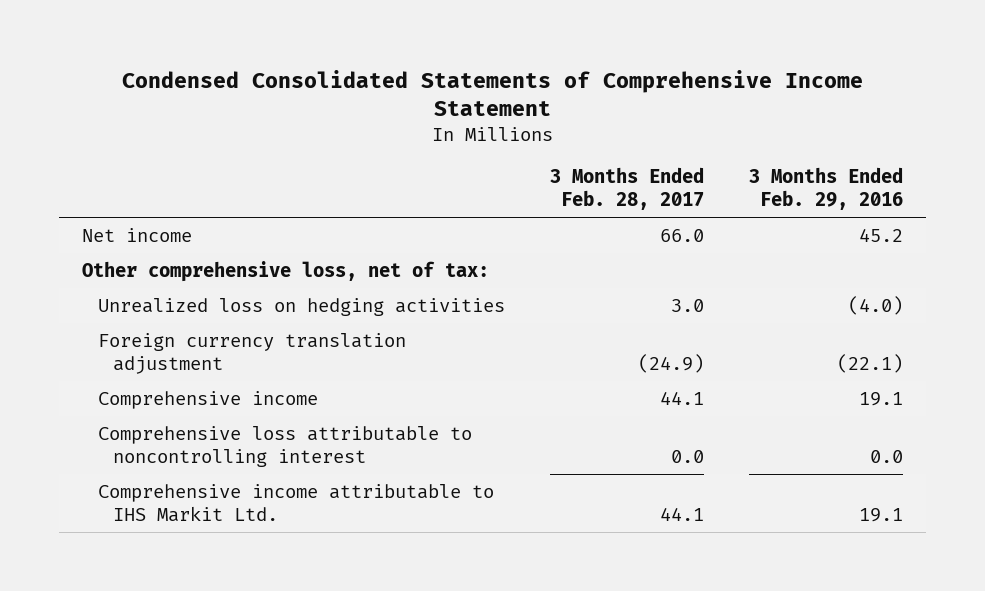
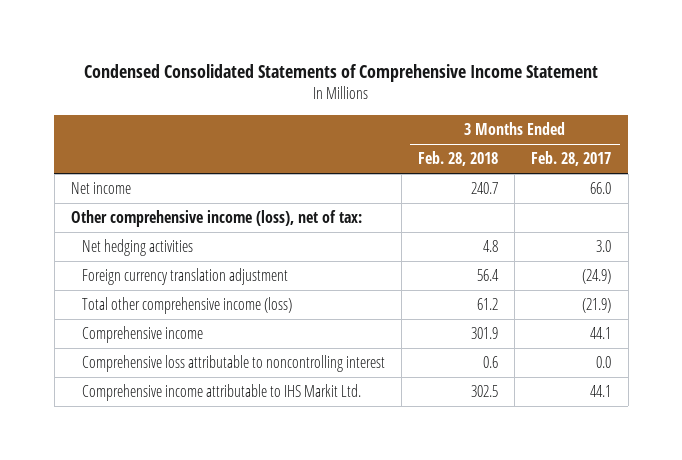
[749,167,904,210] 3 Months Ended Feb. 29, 2016 -> none
none -> [418,151,499,167] Feb. 28, 2018
[81,261,489,283] Other comprehensive loss, net of tax: -> [70,210,362,228] Other comprehensive income (loss), net of tax:
[97,298,505,317] Unrealized loss on hedging activities -> [81,239,193,257] Net hedging activities
none -> [81,297,292,315] Total other comprehensive income (loss)

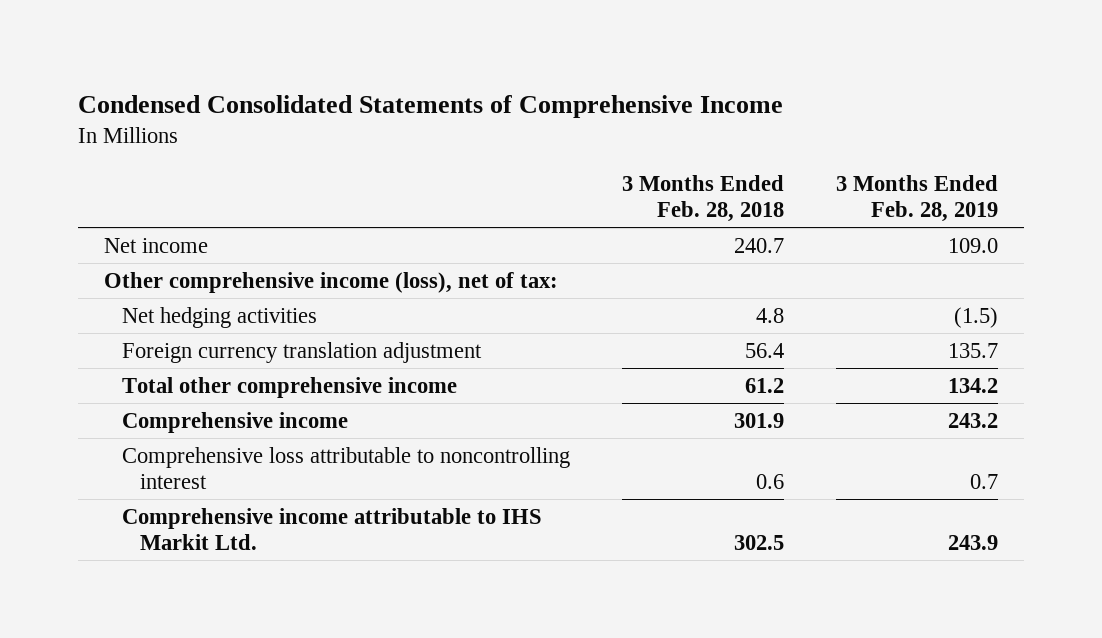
[84,64,599,83] Condensed Consolidated Statements of Comprehensive Income Statement -> [78,95,784,119] Condensed Consolidated Statements of Comprehensive Income
[531,151,612,167] Feb. 28, 2017 -> none
none -> [836,174,999,222] 3 Months Ended Feb. 28, 2019
[81,297,292,315] Total other comprehensive income (loss) -> [122,377,458,399] Total other comprehensive income

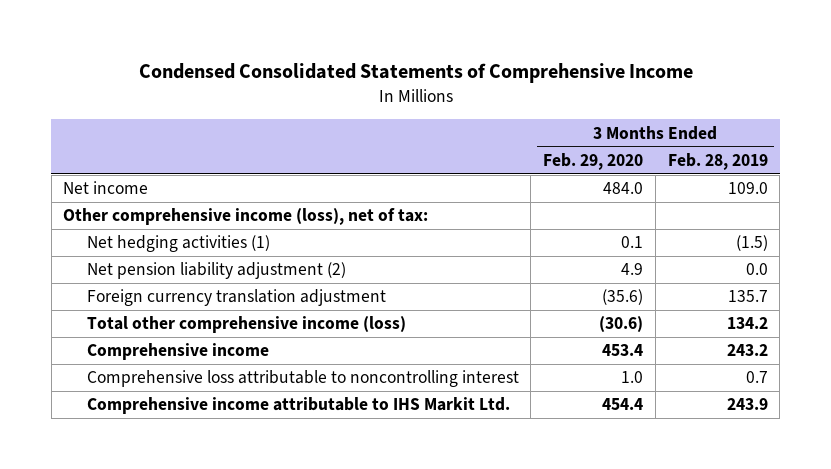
[622,174,785,222] 3 Months Ended Feb. 28, 2018 -> none
none -> [543,152,644,170] Feb. 29, 2020
[122,307,318,329] Net hedging activities -> [86,235,270,253] Net hedging activities (1)
none -> [86,262,346,280] Net pension liability adjustment (2)
[122,377,458,399] Total other comprehensive income -> [86,316,406,334] Total other comprehensive income (loss)

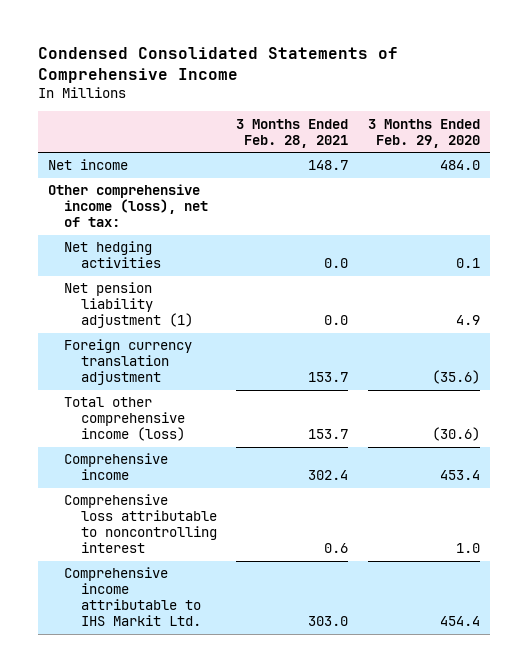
[667,152,768,170] Feb. 28, 2019 -> none
none -> [236,118,349,148] 3 Months Ended Feb. 28, 2021
[86,235,270,253] Net hedging activities (1) -> [64,241,161,269] Net hedging activities
[86,262,346,280] Net pension liability adjustment (2) -> [64,282,193,329] Net pension liability adjustment (1)

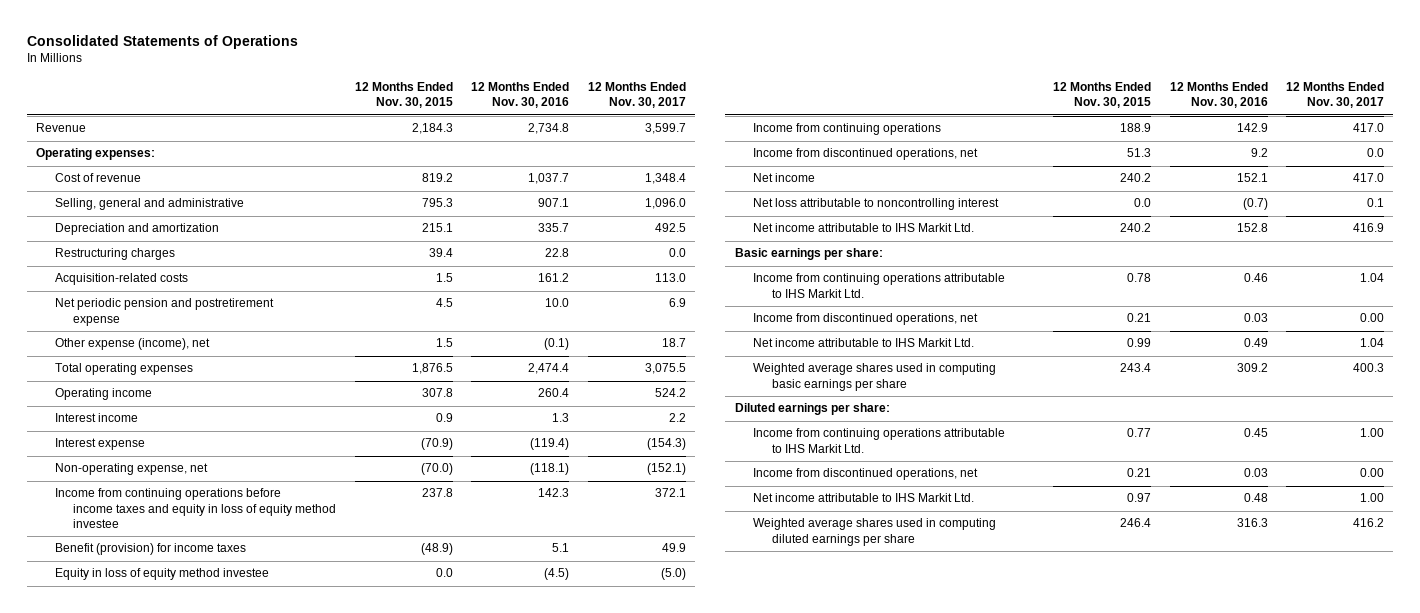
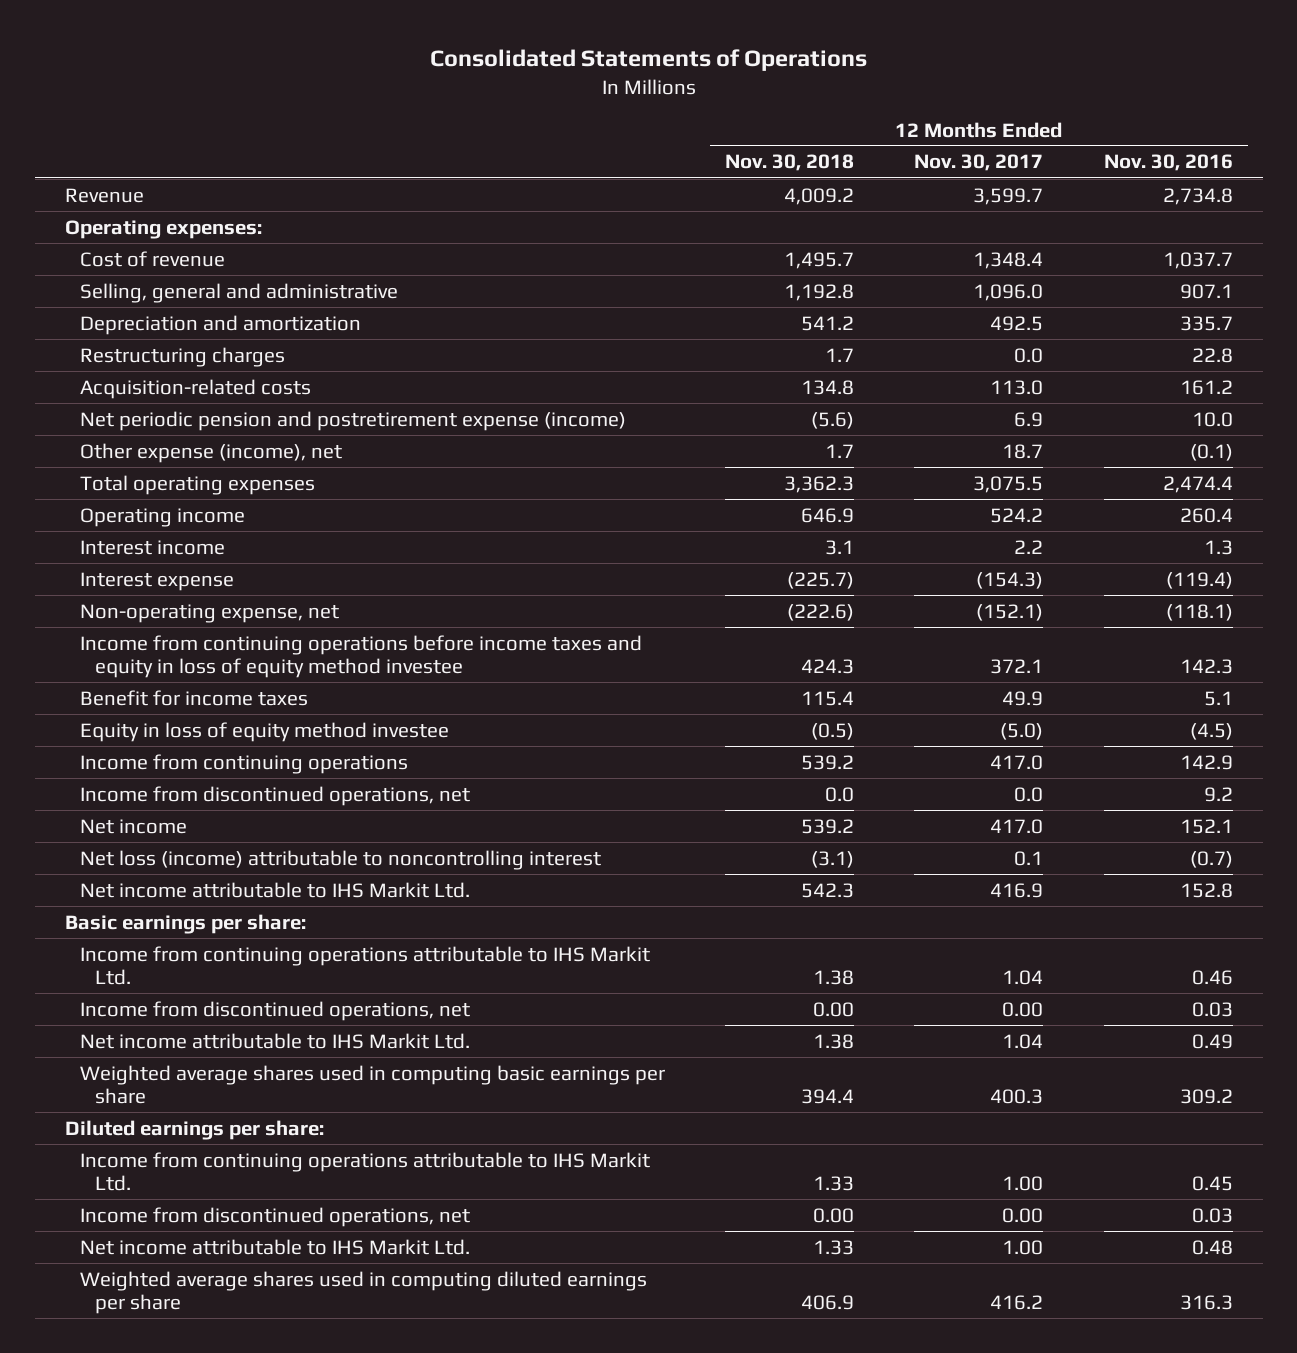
[354,82,453,109] 12 Months Ended Nov. 30, 2015 -> none
none -> [724,154,854,172] Nov. 30, 2018
[54,298,274,326] Net periodic pension and postretirement expense -> [79,410,626,431] Net periodic pension and postretirement expense (income)
[54,543,246,556] Benefit (provision) for income taxes -> [79,689,308,706] Benefit for income taxes
[753,198,1000,211] Net loss attributable to noncontrolling interest -> [79,849,601,870] Net loss (income) attributable to noncontrolling interest

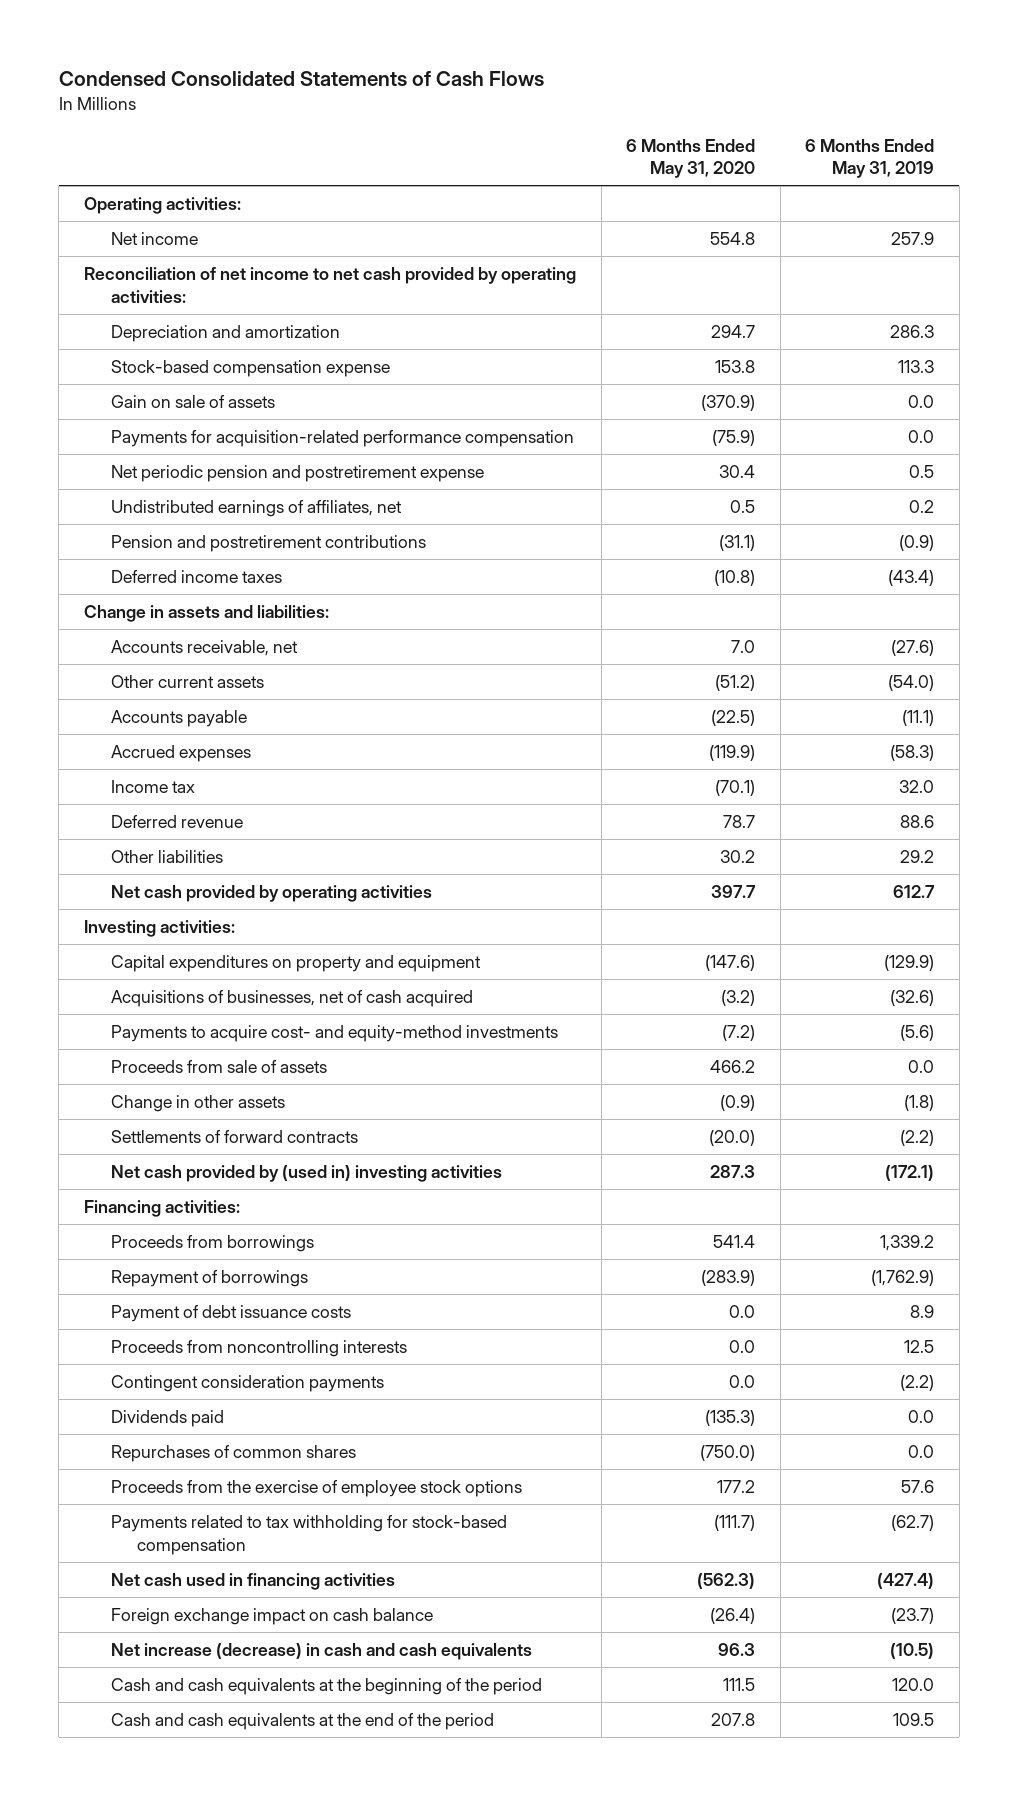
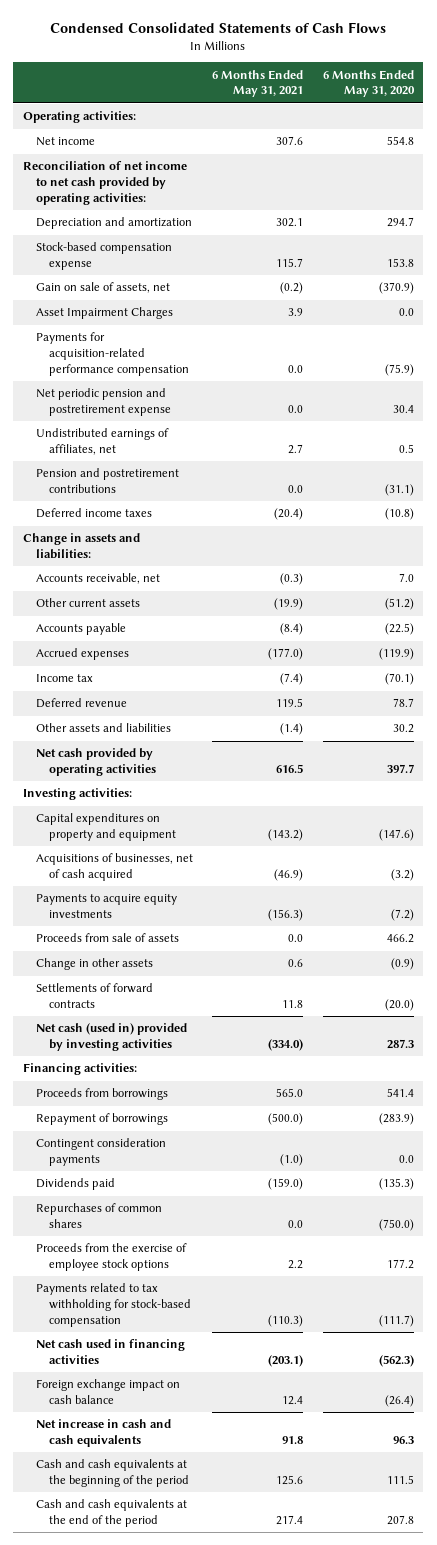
[805,138,935,179] 6 Months Ended May 31, 2019 -> none
none -> [212,69,304,98] 6 Months Ended May 31, 2021
[110,395,275,409] Gain on sale of assets -> [36,282,171,294] Gain on sale of assets, net
none -> [36,307,174,320] Asset Impairment Charges
[110,850,223,864] Other liabilities -> [36,723,172,733] Other assets and liabilities
[110,1025,558,1043] Payments to acquire cost- and equity-method investments -> [36,894,178,919] Payments to acquire equity investments
[110,1165,502,1183] Net cash provided by (used in) investing activities -> [36,1023,188,1052] Net cash (used in) provided by investing activities
[110,1305,351,1323] Payment of debt issuance costs -> none
[110,1340,407,1358] Proceeds from noncontrolling interests -> none
[110,1643,532,1661] Net increase (decrease) in cash and cash equivalents -> [36,1419,172,1448] Net increase in cash and cash equivalents

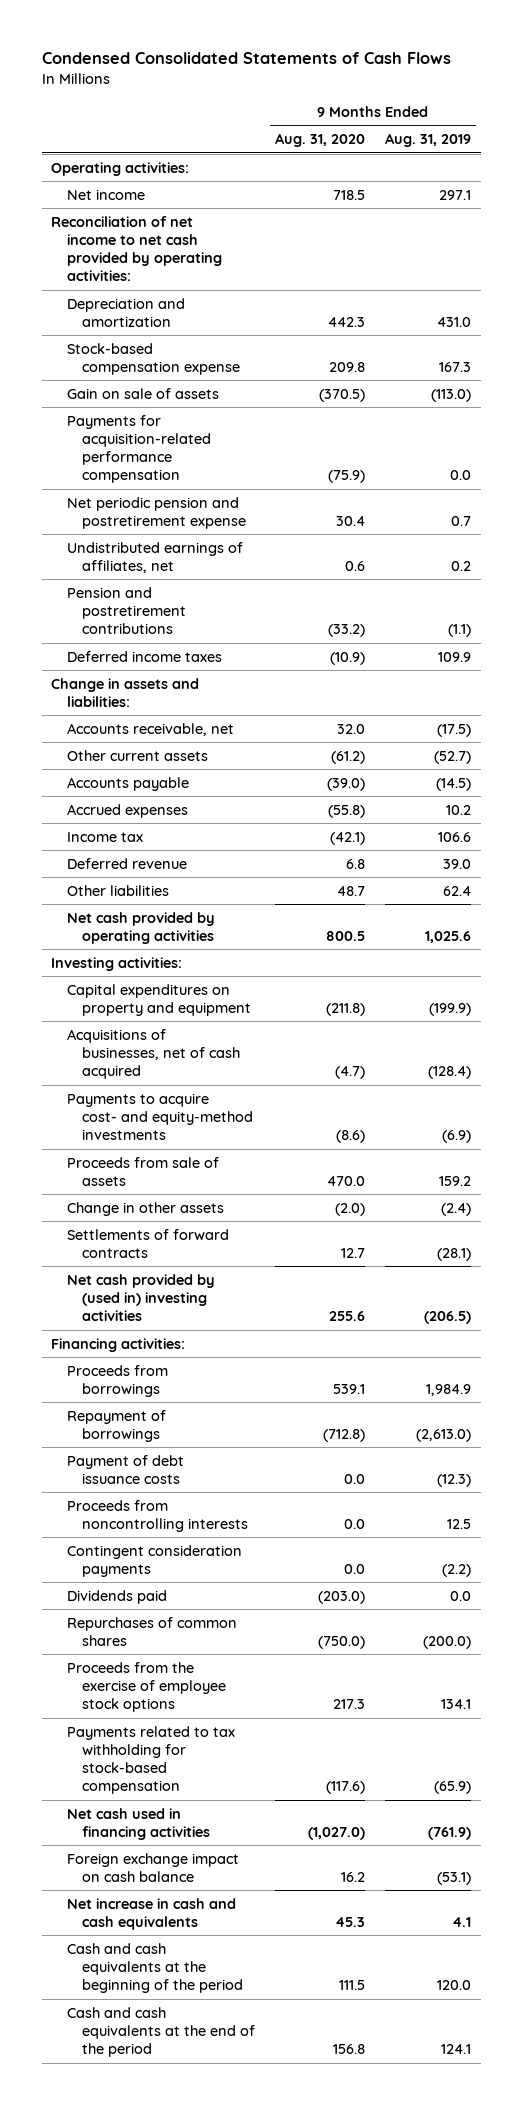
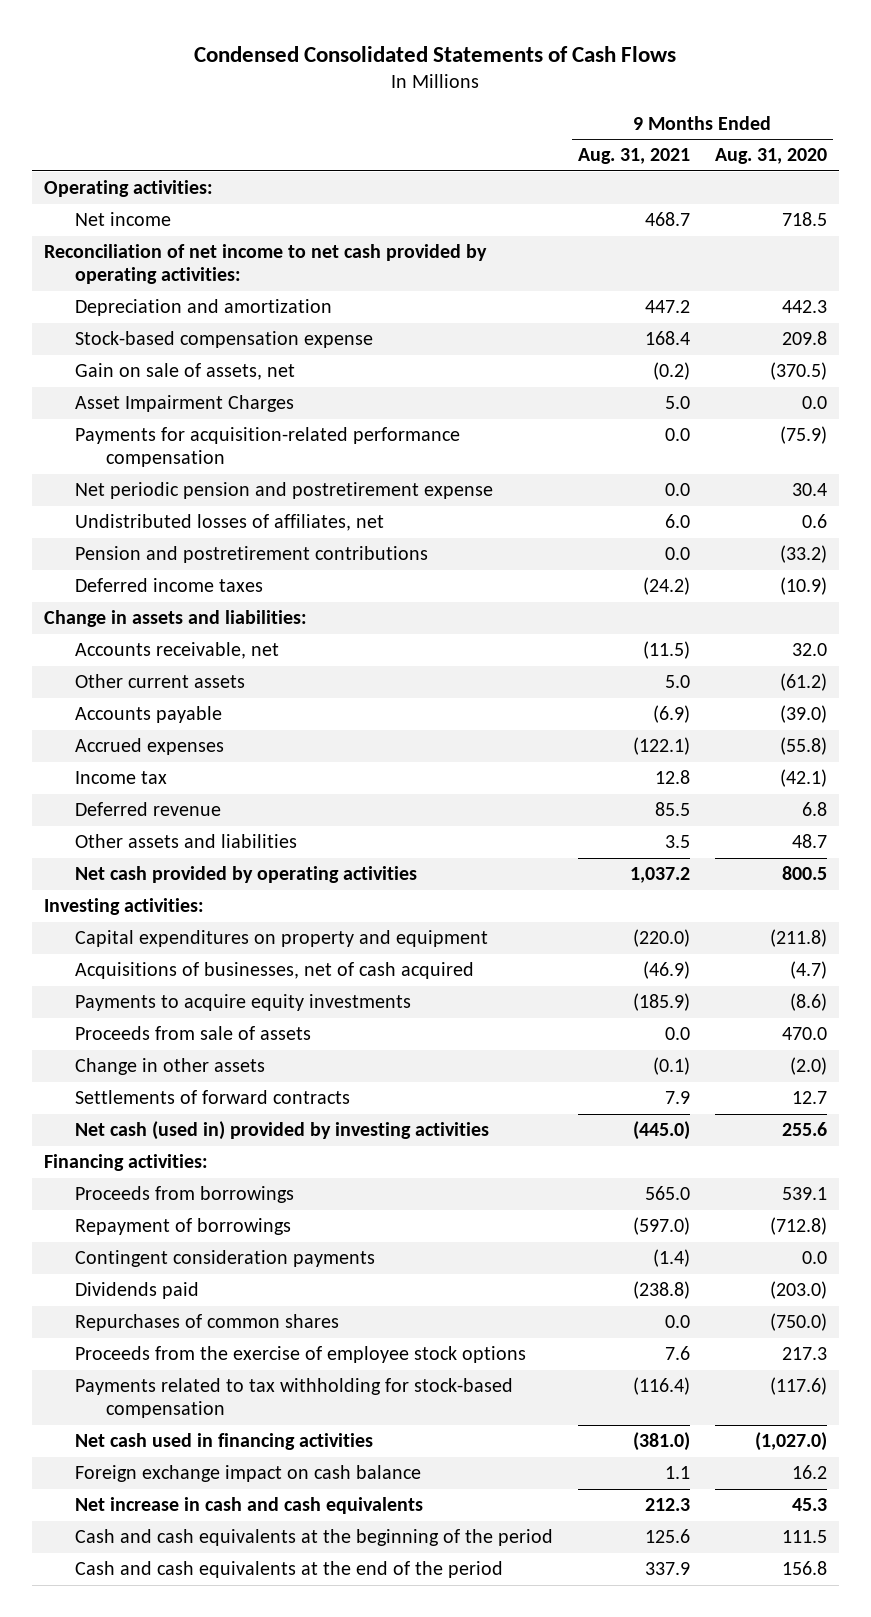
[384,133,471,148] Aug. 31, 2019 -> none
none -> [577,148,690,165] Aug. 31, 2021
[66,387,219,399] Gain on sale of assets -> [75,363,296,381] Gain on sale of assets, net
none -> [75,395,295,413] Asset Impairment Charges
[66,541,243,573] Undistributed earnings of affiliates, net -> [75,514,385,532] Undistributed losses of affiliates, net
[66,884,169,896] Other liabilities -> [75,834,298,849] Other assets and liabilities
[66,1092,254,1141] Payments to acquire cost- and equity-method investments -> [75,994,412,1012] Payments to acquire equity investments
[66,1273,215,1322] Net cash provided by (used in) investing activities -> [75,1121,490,1141] Net cash (used in) provided by investing activities
[66,1454,184,1484] Payment of debt issuance costs -> none
[66,1499,249,1532] Proceeds from noncontrolling interests -> none

